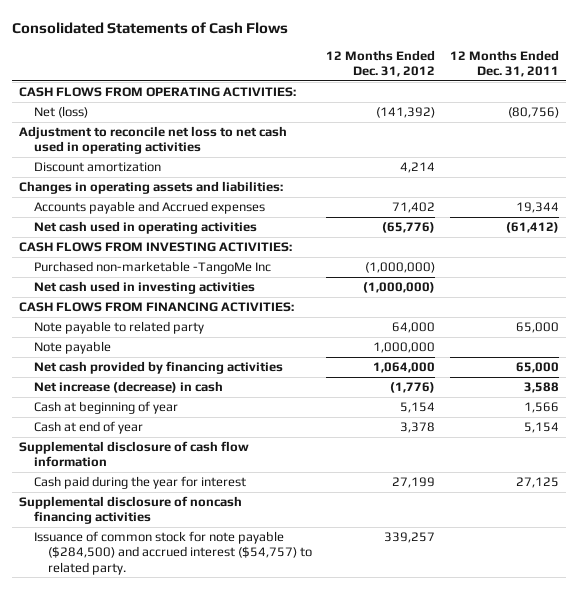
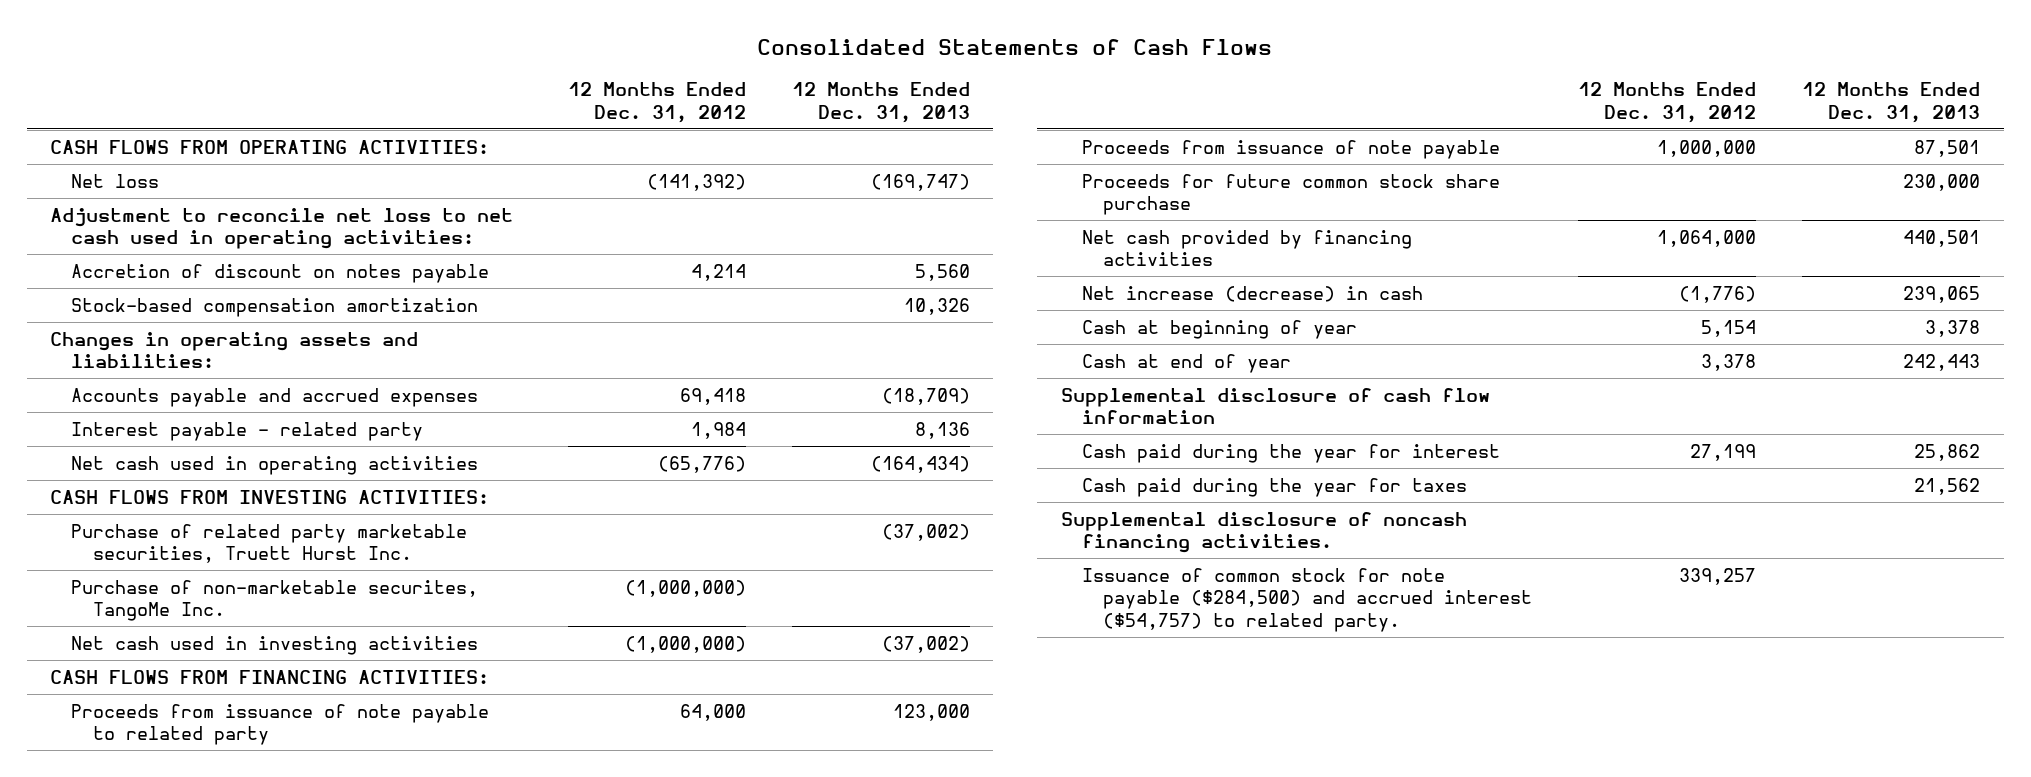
[449,49,559,78] 12 Months Ended Dec. 31, 2011 -> none
none -> [792,82,971,123] 12 Months Ended Dec. 31, 2013
[33,106,88,119] Net (loss) -> [71,173,160,188] Net loss
[19,126,288,155] Adjustment to reconcile net loss to net cash used in operating activities -> [50,207,514,250] Adjustment to reconcile net loss to net cash used in operating activities:
[33,162,161,173] Discount amortization -> [71,263,490,283] Accretion of discount on notes payable
none -> [71,297,479,317] Stock-based compensation amortization
[33,201,265,215] Accounts payable and Accrued expenses -> [71,387,479,407] Accounts payable and accrued expenses
[392,202,436,214] 71,402 -> [679,387,746,405] 69,418
none -> [71,421,424,441] Interest payable - related party
none -> [71,523,468,564] Purchase of related party marketable securities, Truett Hurst Inc.
[33,261,271,275] Purchased non-marketable -TangoMe Inc -> [71,579,479,622] Purchase of non-marketable securites, TangoMe Inc.
[33,321,204,335] Note payable to related party -> [71,703,490,746] Proceeds from issuance of note payable to related party
[33,341,111,355] Note payable -> [1081,139,1500,159] Proceeds from issuance of note payable
none -> [1081,173,1500,216] Proceeds for future common stock share purchase
none -> [1081,477,1467,497] Cash paid during the year for taxes
[19,496,243,525] Supplemental disclosure of noncash financing activities -> [1060,511,1467,554] Supplemental disclosure of noncash financing activities.

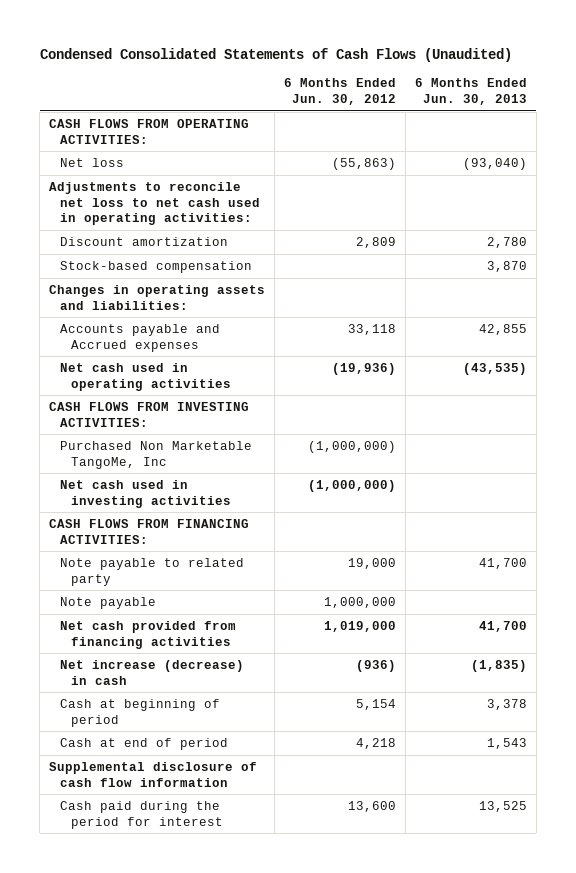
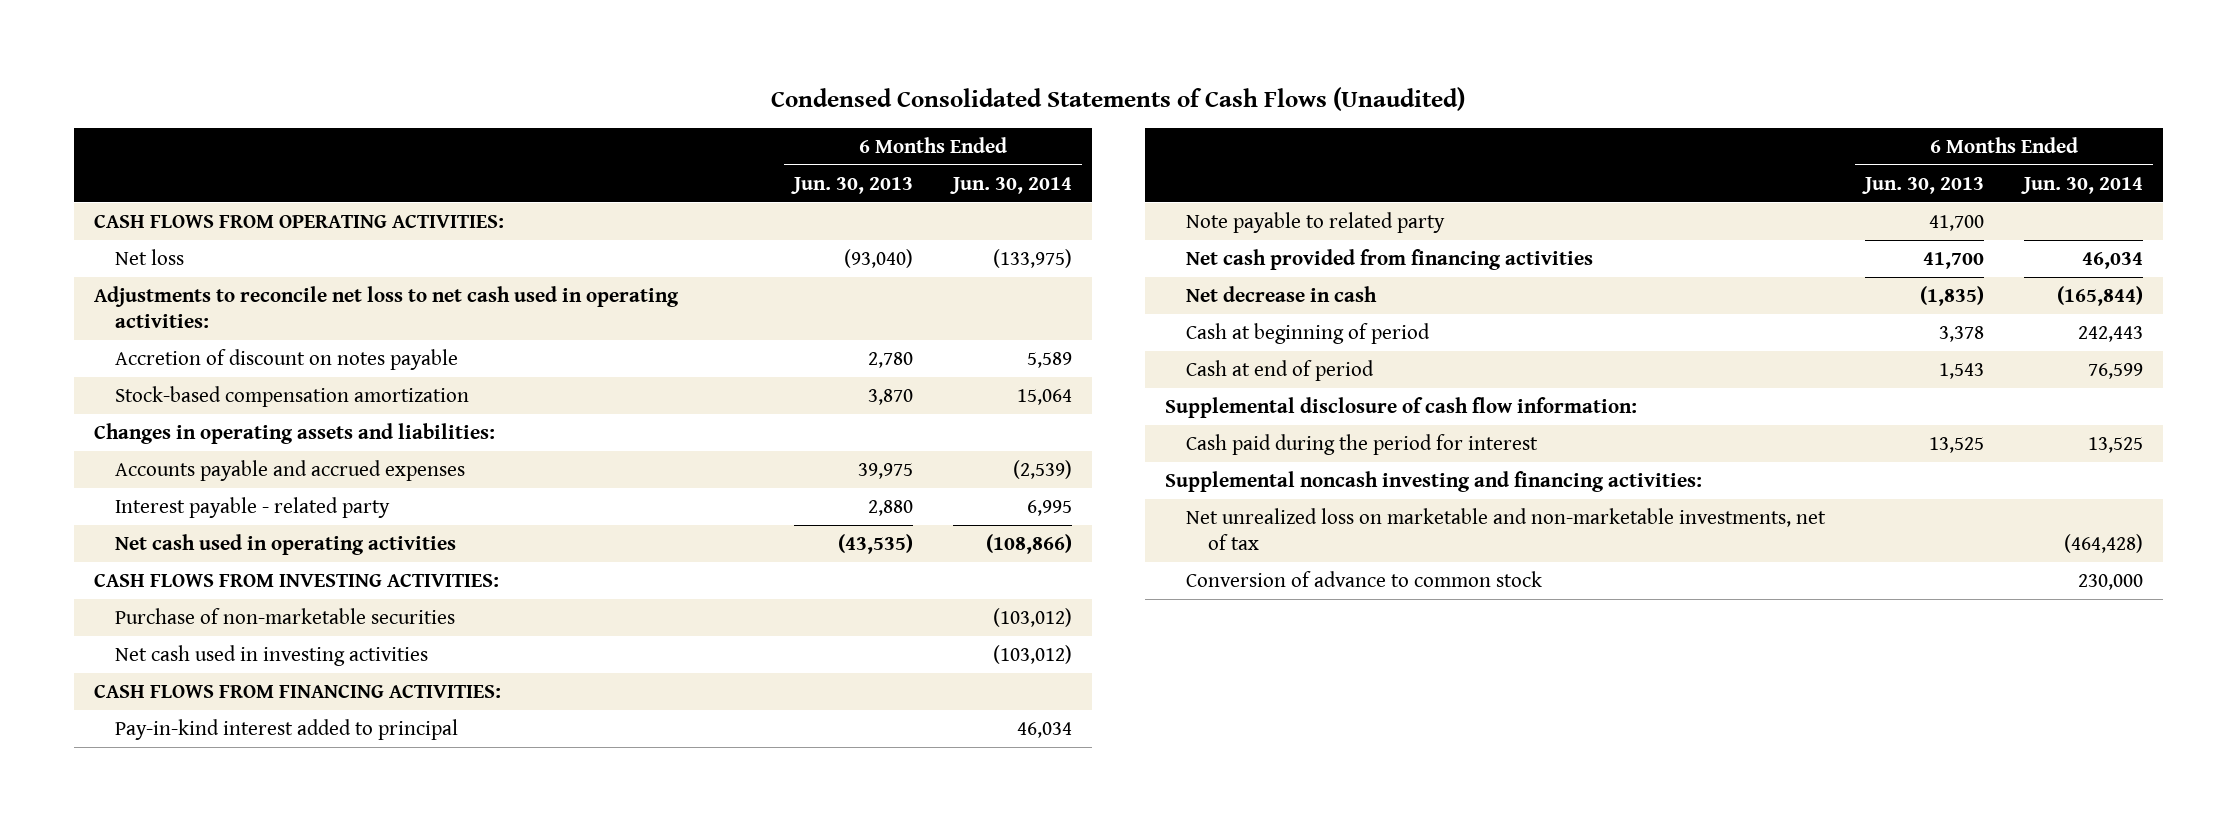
[283,78,396,105] 6 Months Ended Jun. 30, 2012 -> none
none -> [949,176,1072,194] Jun. 30, 2014
[60,236,229,246] Discount amortization -> [115,348,459,370] Accretion of discount on notes payable
[60,260,253,273] Stock-based compensation -> [115,385,470,407] Stock-based compensation amortization
[60,323,221,352] Accounts payable and Accrued expenses -> [115,459,466,481] Accounts payable and accrued expenses
[478,323,527,335] 42,855 -> [858,462,914,479] 39,975
none -> [115,496,391,518] Interest payable - related party
[60,440,253,469] Purchased Non Marketable TangoMe, Inc -> none
none -> [115,607,456,624] Purchase of non-marketable securities
none -> [115,718,459,740] Pay-in-kind interest added to principal
[60,596,157,609] Note payable -> none
[60,659,245,685] Net increase (decrease) in cash -> [1186,285,1378,302] Net decrease in cash
[49,761,258,787] Supplemental disclosure of cash flow information -> [1164,396,1637,418] Supplemental disclosure of cash flow information:
none -> [1164,470,1702,492] Supplemental noncash investing and financing activities:
none -> [1186,507,1827,551] Net unrealized loss on marketable and non-marketable investments, net of tax
none -> [1186,570,1543,587] Conversion of advance to common stock

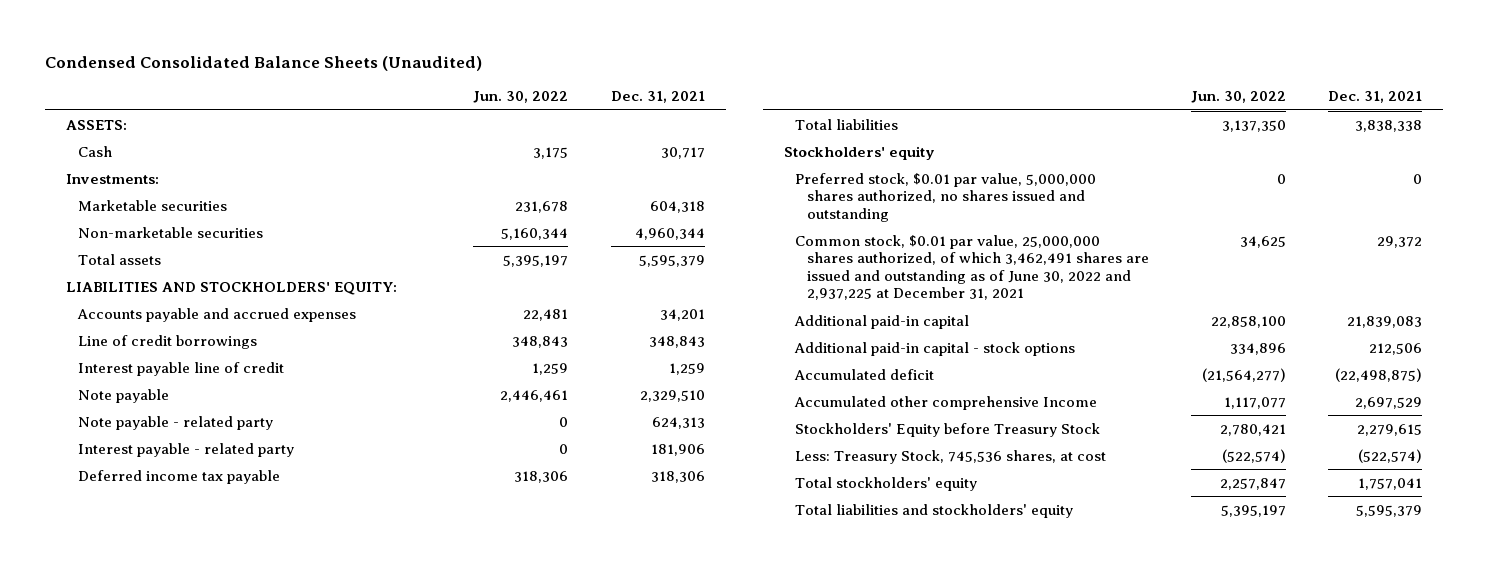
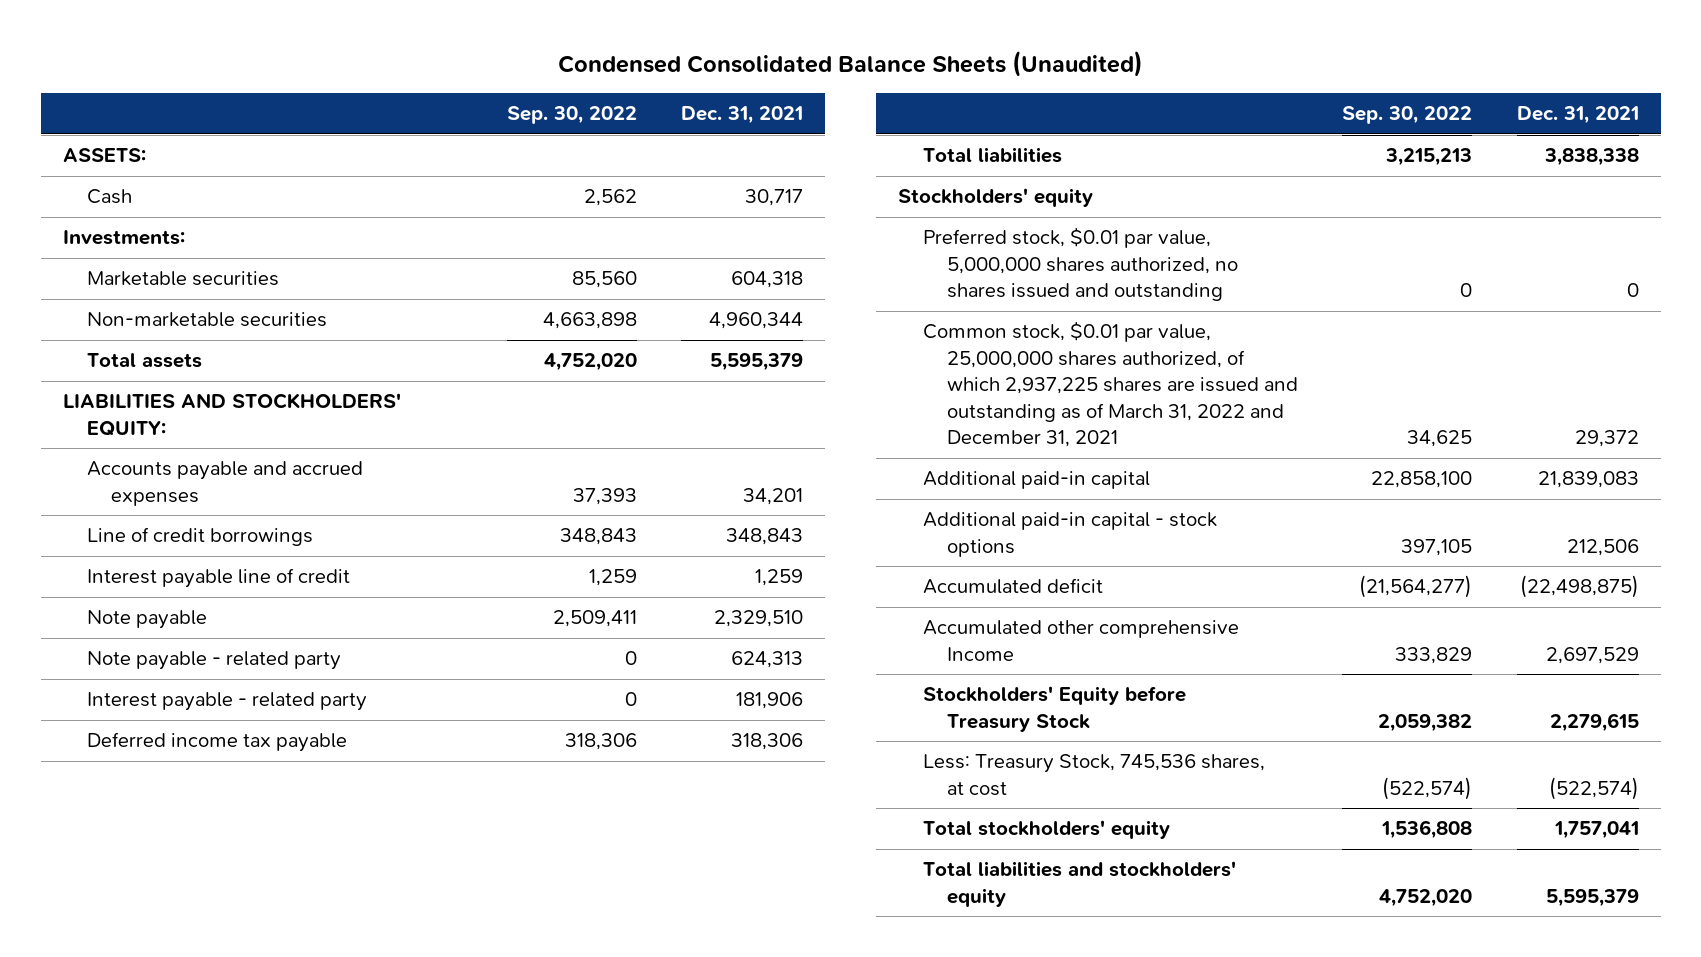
[473,91,569,104] Jun. 30, 2022 -> none
none -> [506,106,637,125] Sep. 30, 2022
[795,234,1150,301] Common stock, $0.01 par value, 25,000,000 shares authorized, of which 3,462,491 shares are issued and outstanding as of June 30, 2022 and 2,937,225 at December 31, 2021 -> [922,321,1299,448] Common stock, $0.01 par value, 25,000,000 shares authorized, of which 2,937,225 shares are issued and outstanding as of March 31, 2022 and December 31, 2021

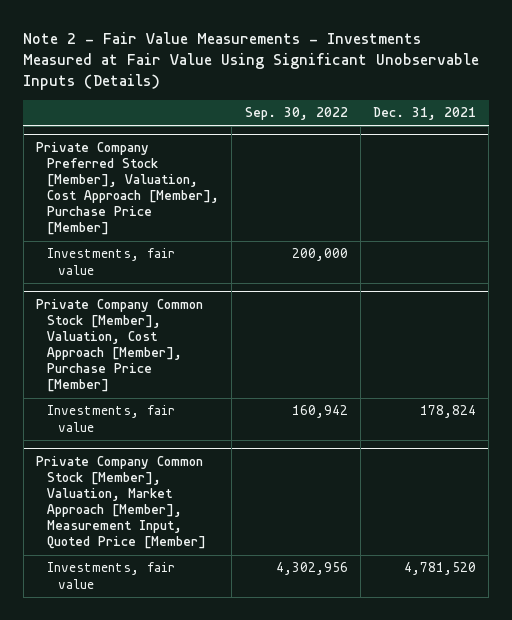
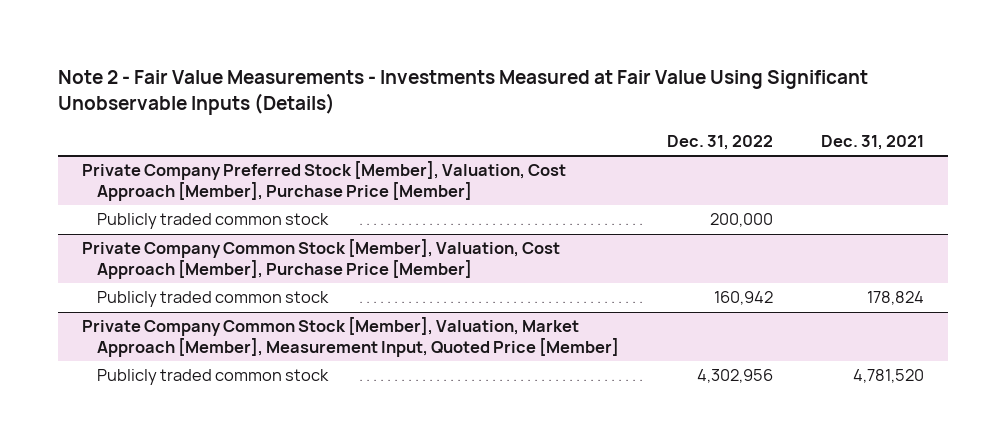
[244,107,348,121] Sep. 30, 2022 -> none
none -> [667,135,774,151] Dec. 31, 2022
[47,248,176,275] Investments, fair value -> [97,213,330,230] Publicly traded common stock
[47,405,176,432] Investments, fair value -> [97,291,330,308] Publicly traded common stock
[47,562,176,589] Investments, fair value -> [97,369,330,386] Publicly traded common stock

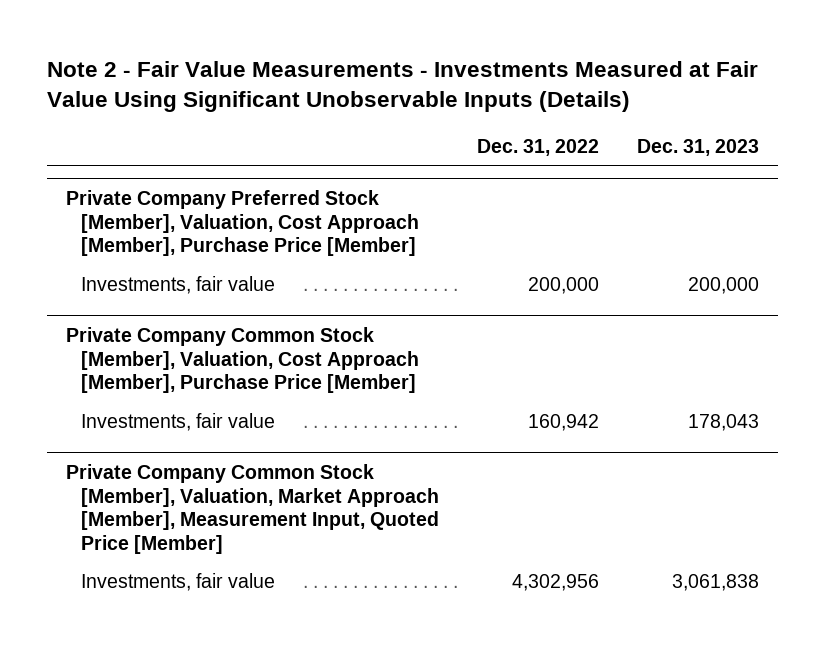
[821,135,925,151] Dec. 31, 2021 -> none
none -> [636,139,759,157] Dec. 31, 2023
[97,213,330,230] Publicly traded common stock -> [80,276,275,295] Investments, fair value
[97,291,330,308] Publicly traded common stock -> [80,413,275,432] Investments, fair value
[97,369,330,386] Publicly traded common stock -> [80,573,275,592] Investments, fair value

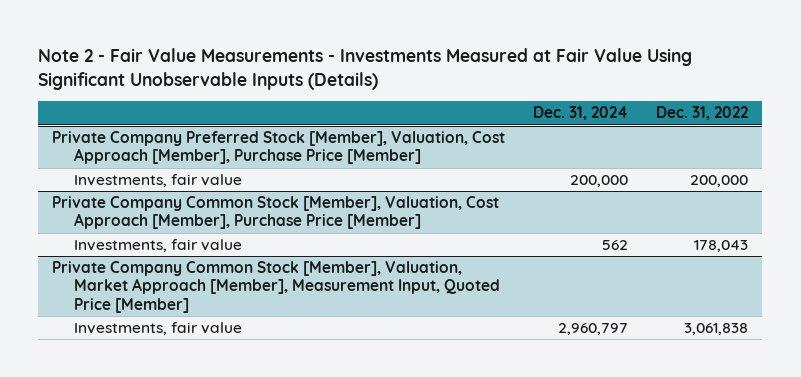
[636,139,759,157] Dec. 31, 2023 -> none
none -> [533,106,629,121] Dec. 31, 2024
[527,414,599,432] 160,942 -> [694,240,749,253] 178,043
[511,574,599,592] 4,302,956 -> [684,323,749,336] 3,061,838

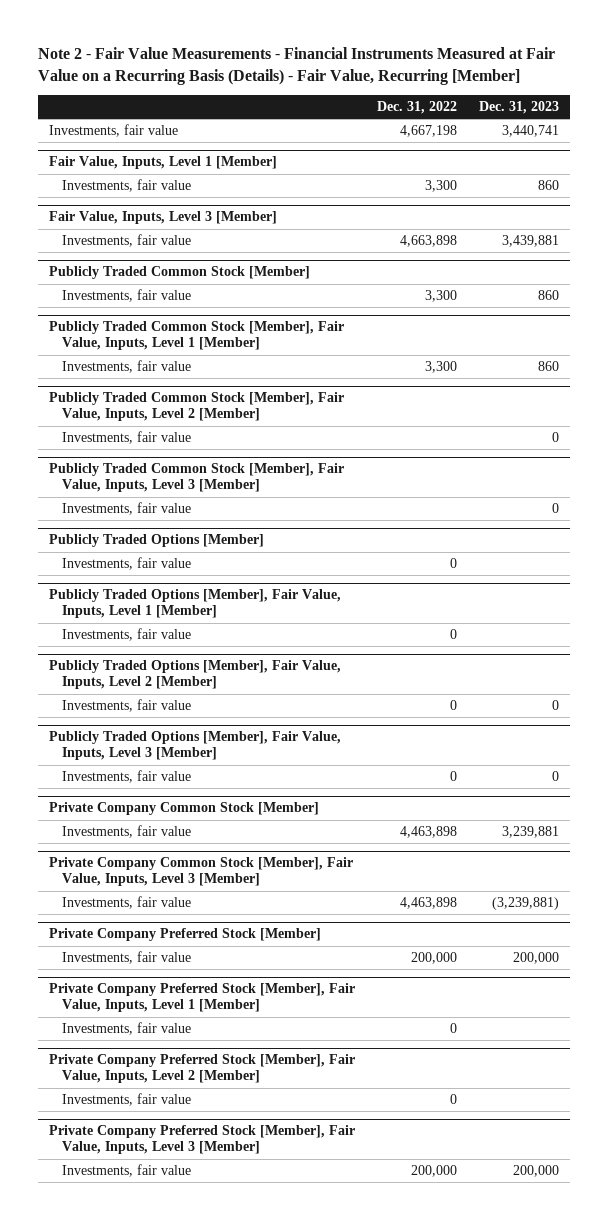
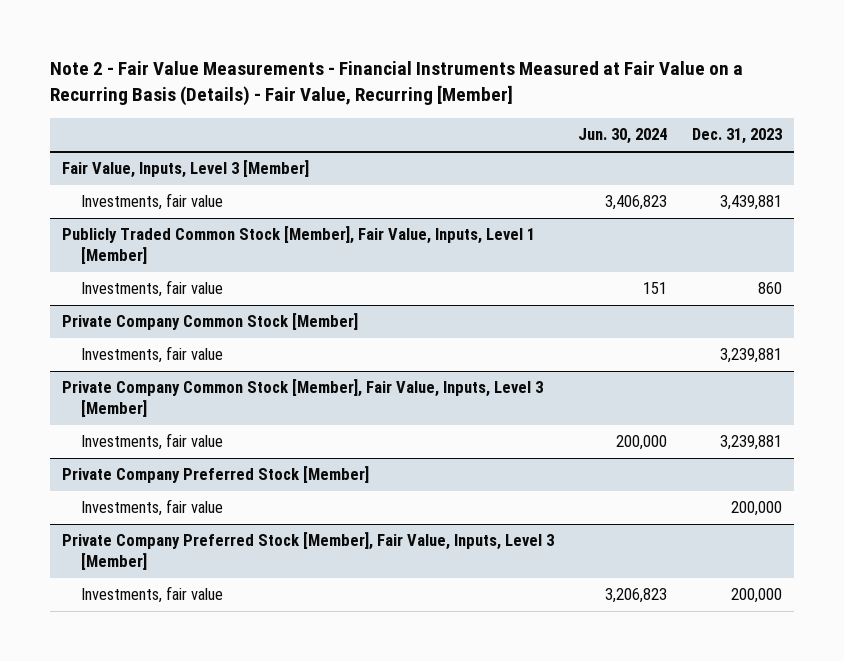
[377,101,458,115] Dec. 31, 2022 -> none
none -> [578,128,668,145] Jun. 30, 2024
[48,124,178,138] Investments, fair value -> none
[48,156,277,170] Fair Value, Inputs, Level 1 [Member] -> none
[62,179,192,193] Investments, fair value -> none
[48,266,310,280] Publicly Traded Common Stock [Member] -> none
[62,289,192,303] Investments, fair value -> none
[48,392,344,422] Publicly Traded Common Stock [Member], Fair Value, Inputs, Level 2 [Member] -> none
[62,431,192,445] Investments, fair value -> none
[48,463,344,493] Publicly Traded Common Stock [Member], Fair Value, Inputs, Level 3 [Member] -> none
[62,502,192,516] Investments, fair value -> none
[48,534,264,548] Publicly Traded Options [Member] -> none
[62,557,192,571] Investments, fair value -> none
[48,589,341,619] Publicly Traded Options [Member], Fair Value, Inputs, Level 1 [Member] -> none
[62,628,192,642] Investments, fair value -> none
[48,660,341,690] Publicly Traded Options [Member], Fair Value, Inputs, Level 2 [Member] -> none
[62,699,192,713] Investments, fair value -> none
[48,731,341,761] Publicly Traded Options [Member], Fair Value, Inputs, Level 3 [Member] -> none
[62,770,192,784] Investments, fair value -> none
[492,897,560,911] (3,239,881) -> [719,435,782,451] 3,239,881
[48,983,355,1013] Private Company Preferred Stock [Member], Fair Value, Inputs, Level 1 [Member] -> none
[62,1022,192,1036] Investments, fair value -> none
[48,1054,355,1084] Private Company Preferred Stock [Member], Fair Value, Inputs, Level 2 [Member] -> none
[62,1093,192,1107] Investments, fair value -> none

